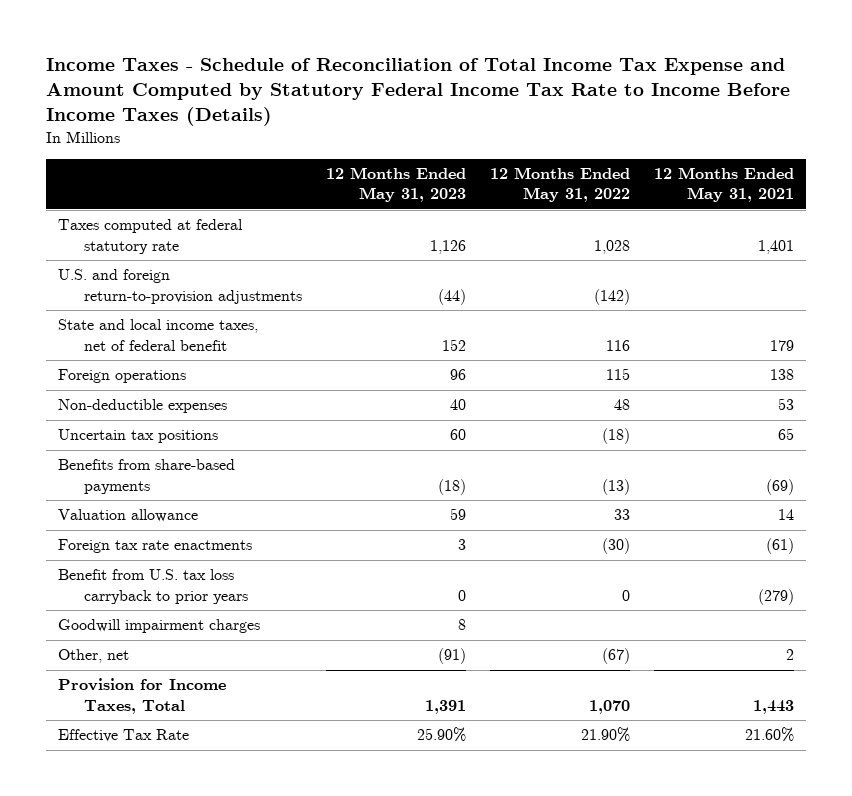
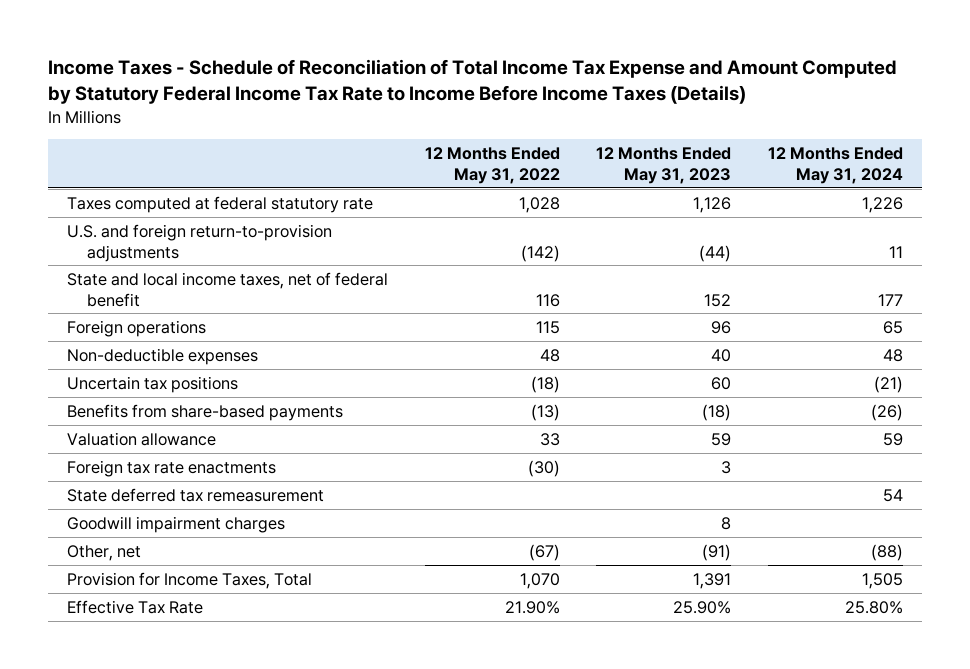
[653,167,794,203] 12 Months Ended May 31, 2021 -> none
none -> [768,146,904,184] 12 Months Ended May 31, 2024
[58,569,248,604] Benefit from U.S. tax loss carryback to prior years -> none
none -> [66,487,324,502] State deferred tax remeasurement

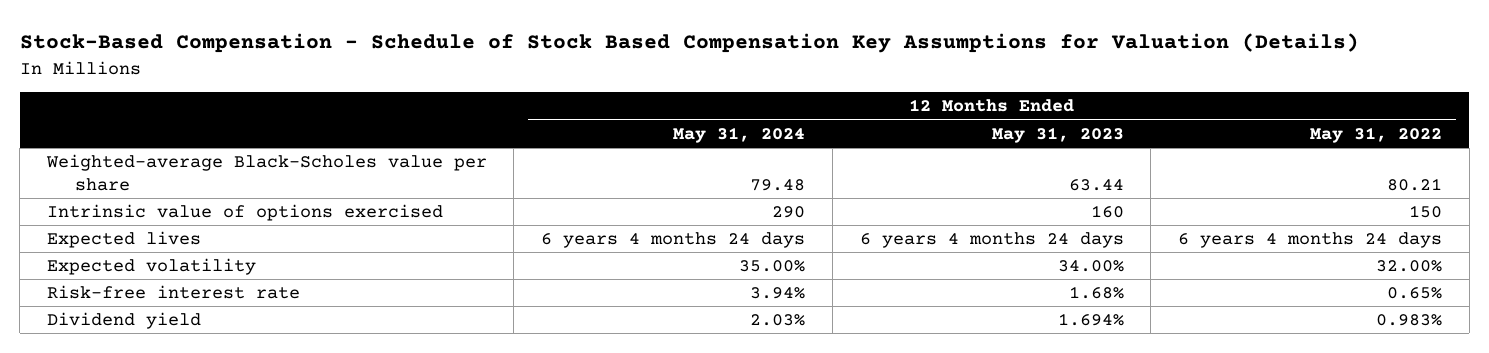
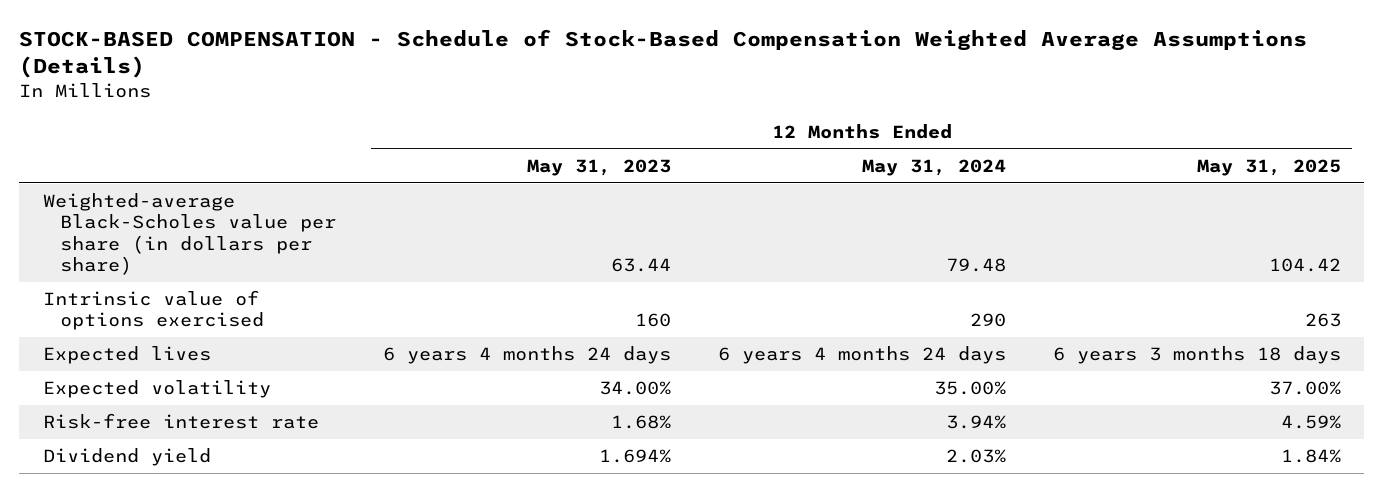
[19,33,1359,54] Stock-Based Compensation - Schedule of Stock Based Compensation Key Assumptions for Valuation (Details) -> [19,29,1308,79] STOCK-BASED COMPENSATION - Schedule of Stock-Based Compensation Weighted Average Assumptions (Details)
[1309,126,1442,143] May 31, 2022 -> none
none -> [1196,158,1341,176] May 31, 2025
[45,154,487,191] Weighted-average Black-Scholes value per share -> [42,193,337,275] Weighted-average Black-Scholes value per share (in dollars per share)

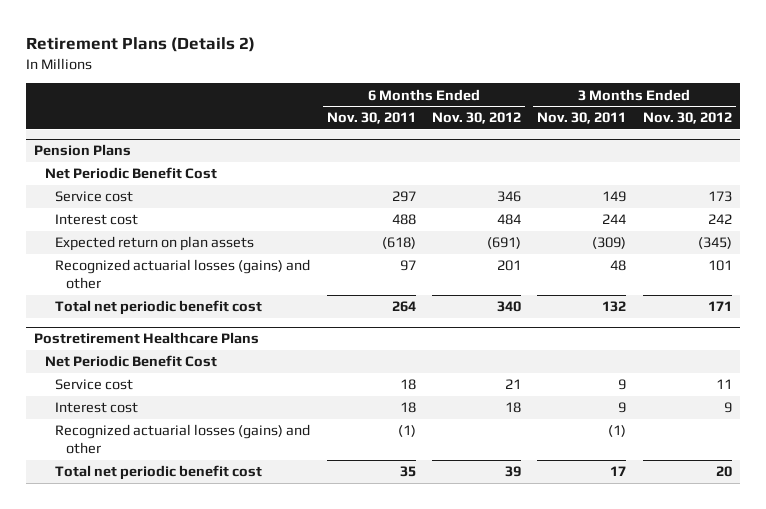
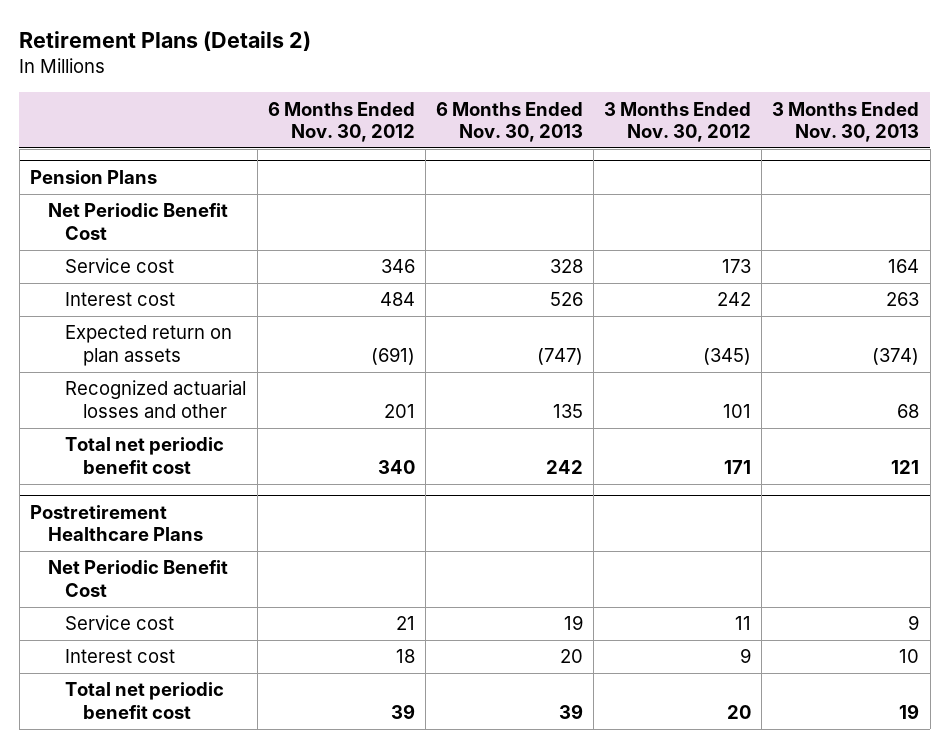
[326,112,416,125] Nov. 30, 2011 -> none
[537,112,627,125] Nov. 30, 2011 -> none
none -> [435,101,583,143] 6 Months Ended Nov. 30, 2013
none -> [772,101,920,143] 3 Months Ended Nov. 30, 2013
[55,259,311,290] Recognized actuarial losses (gains) and other -> [65,380,247,419] Recognized actuarial losses and other
[55,424,311,455] Recognized actuarial losses (gains) and other -> none

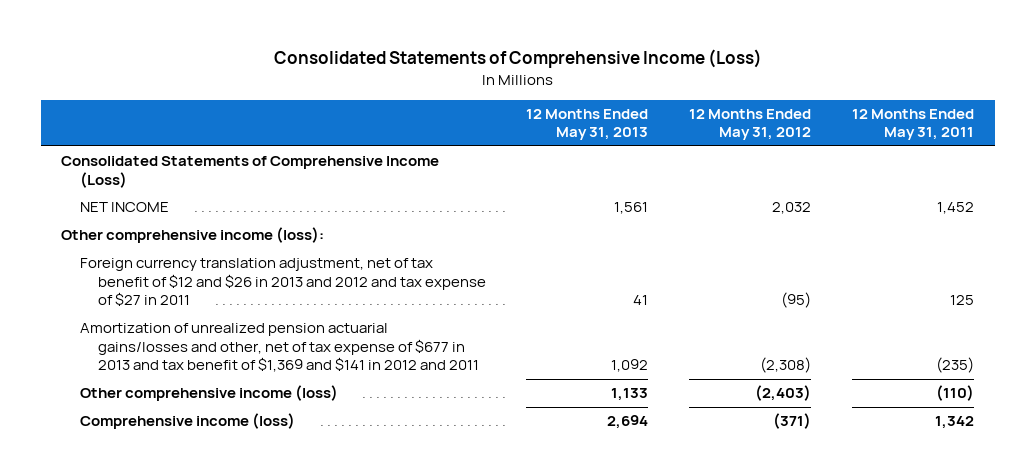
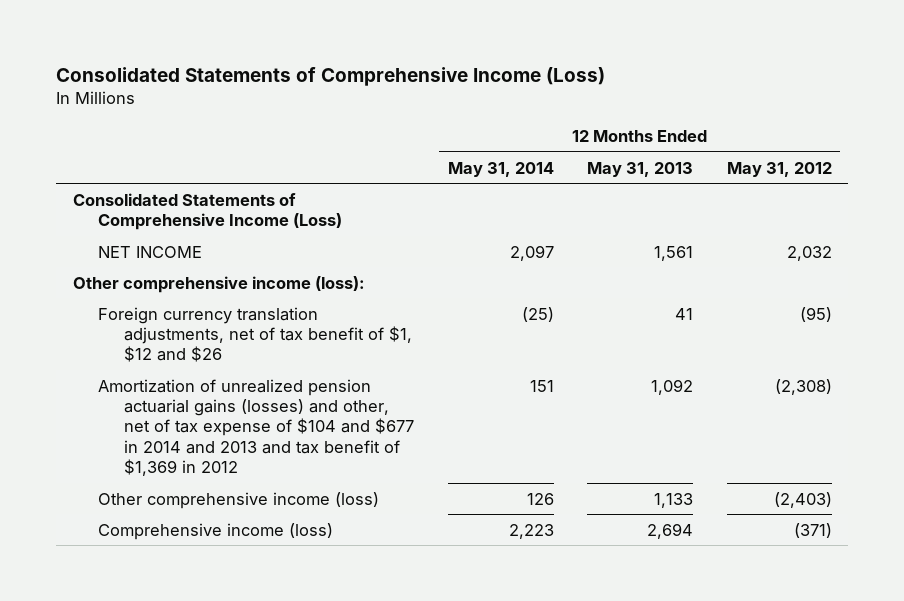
[852,108,975,141] 12 Months Ended May 31, 2011 -> none
none -> [447,161,554,177] May 31, 2014
[79,258,486,307] Foreign currency translation adjustment, net of tax benefit of $12 and $26 in 2013 and 2012 and tax expense of $27 in 2011 -> [98,306,413,363] Foreign currency translation adjustments, net of tax benefit of $1, $12 and $26
[79,323,479,373] Amortization of unrealized pension actuarial gains/losses and other, net of tax expense of $677 in 2013 and tax benefit of $1,369 and $141 in 2012 and 2011 -> [98,378,415,477] Amortization of unrealized pension actuarial gains (losses) and other, net of tax expense of $104 and $677 in 2014 and 2013 and tax benefit of $1,369 in 2012

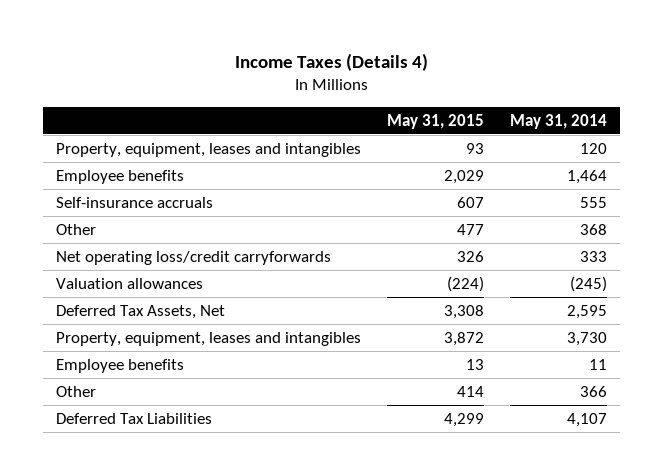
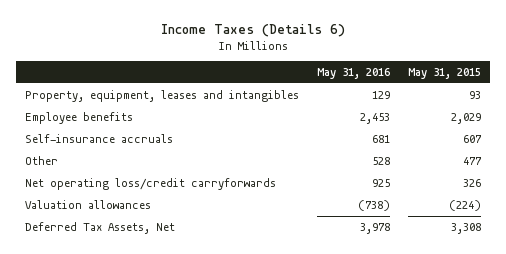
[234,53,428,72] Income Taxes (Details 4) -> [161,24,346,38] Income Taxes (Details 6)
[510,113,608,129] May 31, 2014 -> none
none -> [317,68,391,80] May 31, 2016
[55,331,361,346] Property, equipment, leases and intangibles -> none
[55,358,184,373] Employee benefits -> none
[55,385,96,397] Other -> none
[55,412,212,424] Deferred Tax Liabilities -> none

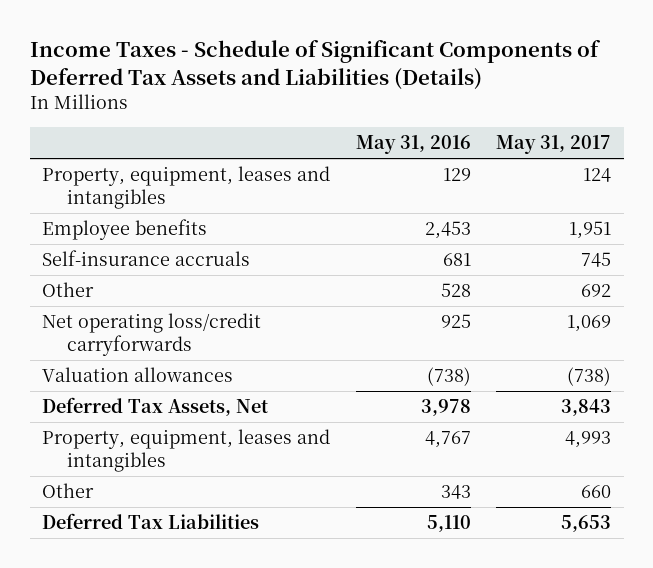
[161,24,346,38] Income Taxes (Details 6) -> [29,40,601,90] Income Taxes - Schedule of Significant Components of Deferred Tax Assets and Liabilities (Details)
[408,68,482,80] May 31, 2015 -> none
none -> [495,134,611,154] May 31, 2017
none -> [42,429,331,473] Property, equipment, leases and intangibles
none -> [42,483,95,499] Other
none -> [42,513,260,530] Deferred Tax Liabilities

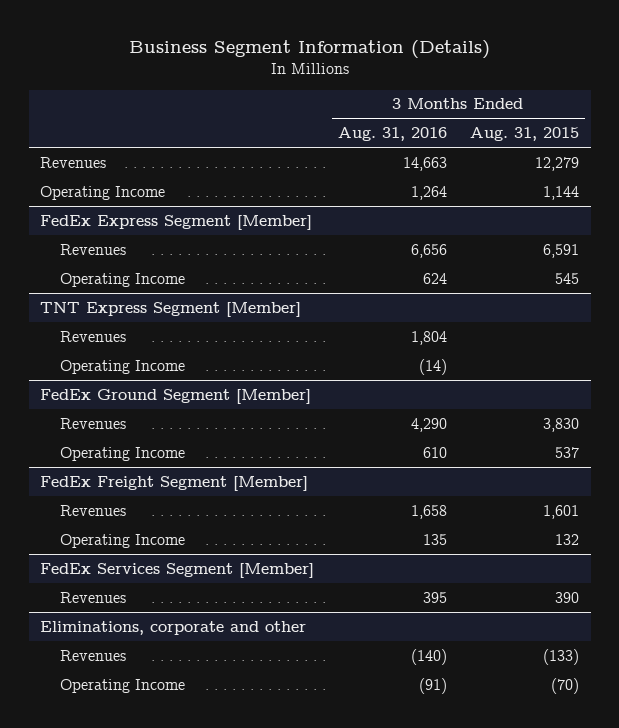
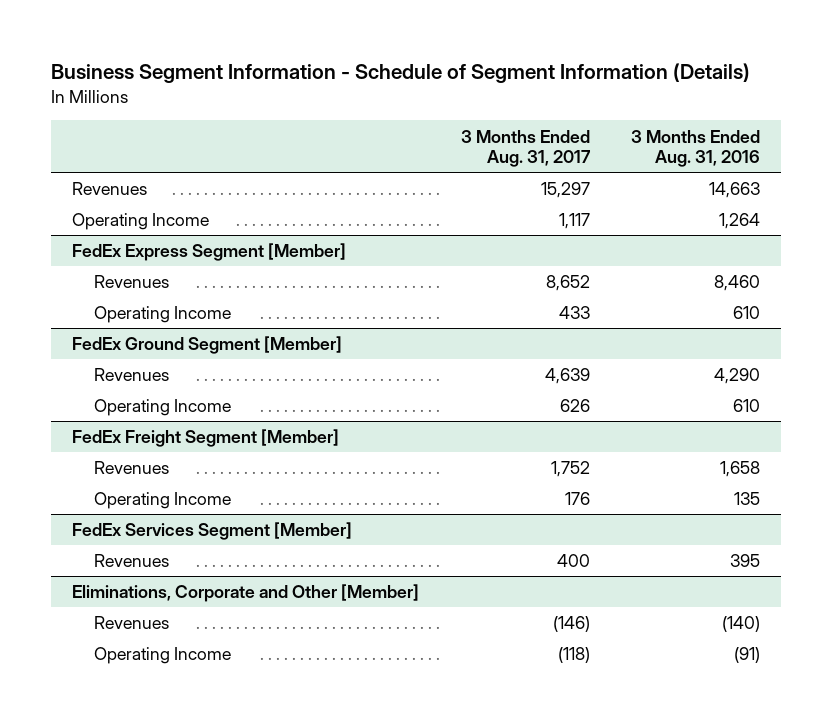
[128,39,490,59] Business Segment Information (Details) -> [51,62,751,83] Business Segment Information - Schedule of Segment Information (Details)
[469,127,579,142] Aug. 31, 2015 -> none
none -> [460,129,591,168] 3 Months Ended Aug. 31, 2017
[40,301,302,317] TNT Express Segment [Member] -> none
[60,330,127,342] Revenues -> none
[60,359,186,374] Operating Income -> none
[410,243,447,258] 6,656 -> [714,275,761,292] 8,460
[422,272,447,284] 624 -> [733,306,761,320] 610
[40,620,307,635] Eliminations, corporate and other -> [72,584,420,603] Eliminations, Corporate and Other [Member]

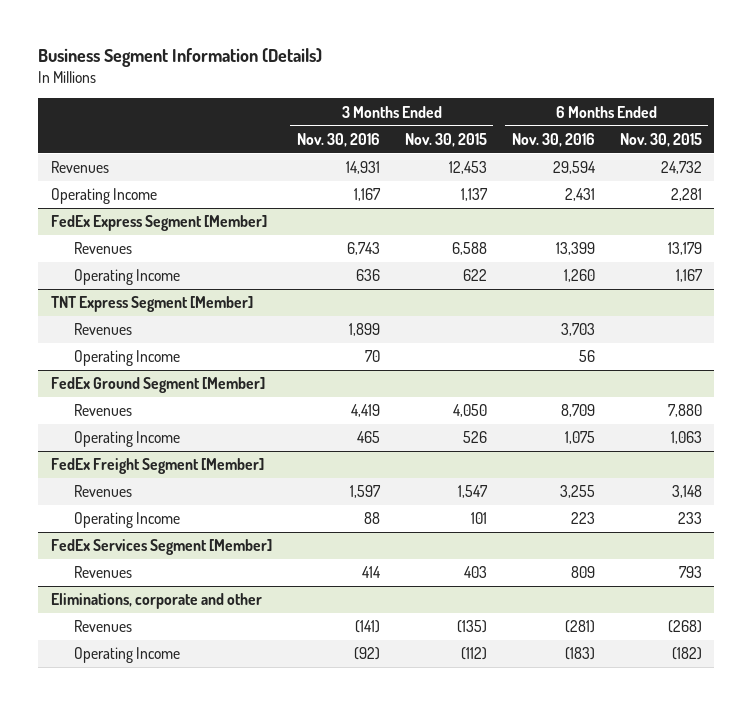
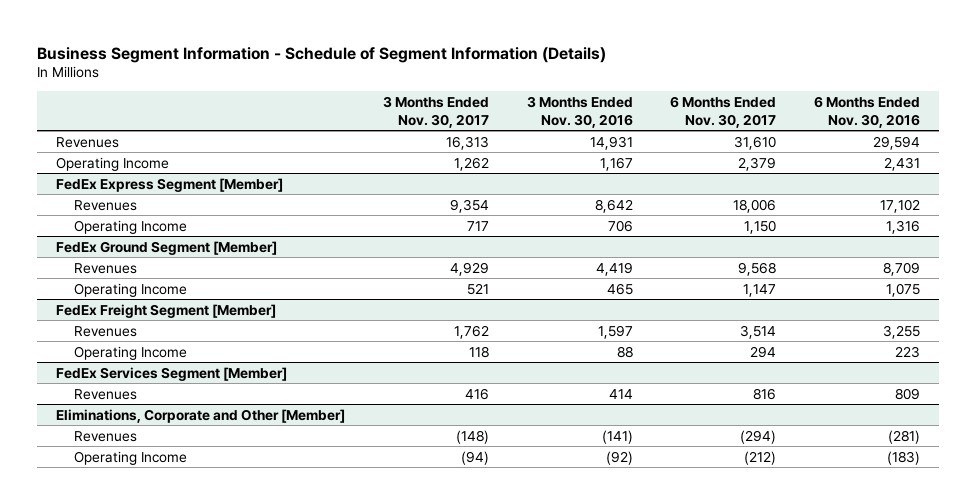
[38,48,323,68] Business Segment Information (Details) -> [37,46,607,63] Business Segment Information - Schedule of Segment Information (Details)
[404,132,487,147] Nov. 30, 2015 -> none
[619,132,702,147] Nov. 30, 2015 -> none
none -> [382,95,489,128] 3 Months Ended Nov. 30, 2017
none -> [670,95,777,128] 6 Months Ended Nov. 30, 2017
[50,296,253,313] TNT Express Segment [Member] -> none
[74,323,133,336] Revenues -> none
[74,350,181,367] Operating Income -> none
[346,242,380,256] 6,743 -> [594,198,633,213] 8,642
[555,242,595,256] 13,399 -> [880,198,921,213] 17,102
[355,269,380,282] 636 -> [607,219,633,232] 706
[563,269,595,283] 1,260 -> [886,219,921,234] 1,316
[50,593,262,610] Eliminations, corporate and other -> [56,408,346,423] Eliminations, Corporate and Other [Member]

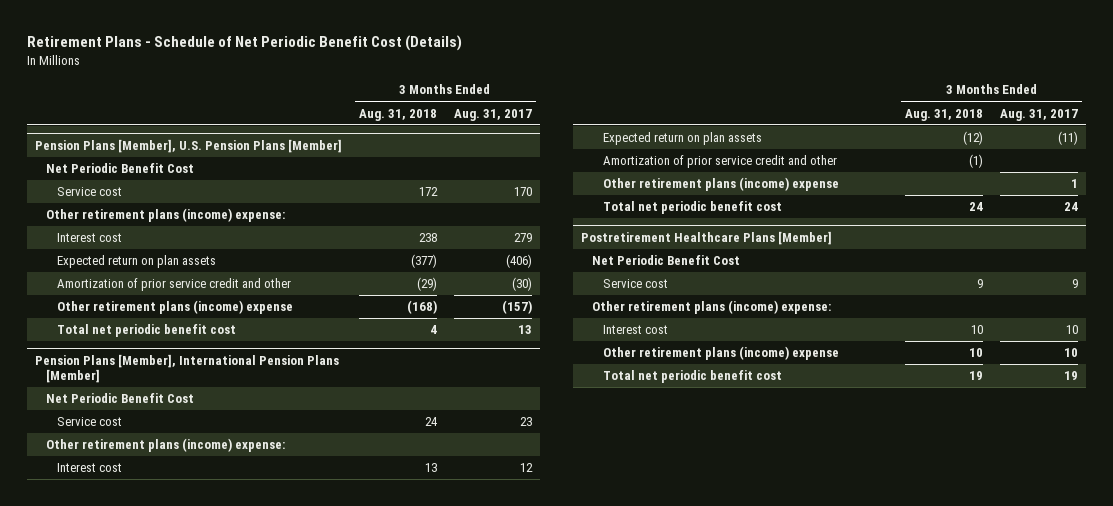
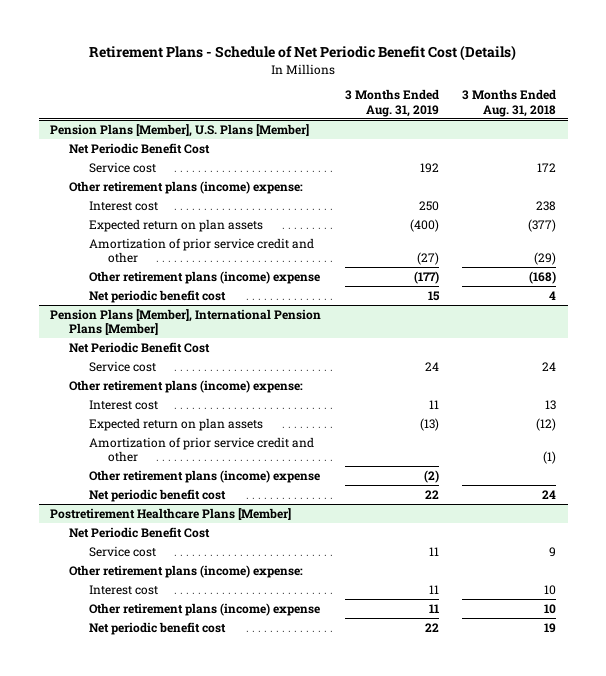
[453,108,532,121] Aug. 31, 2017 -> none
none -> [344,89,439,117] 3 Months Ended Aug. 31, 2019
[35,138,343,153] Pension Plans [Member], U.S. Pension Plans [Member] -> [50,123,310,137] Pension Plans [Member], U.S. Plans [Member]
[57,324,237,338] Total net periodic benefit cost -> [88,289,226,303] Net periodic benefit cost
[603,201,783,215] Total net periodic benefit cost -> [88,488,226,502] Net periodic benefit cost
[603,370,783,384] Total net periodic benefit cost -> [88,621,226,635] Net periodic benefit cost

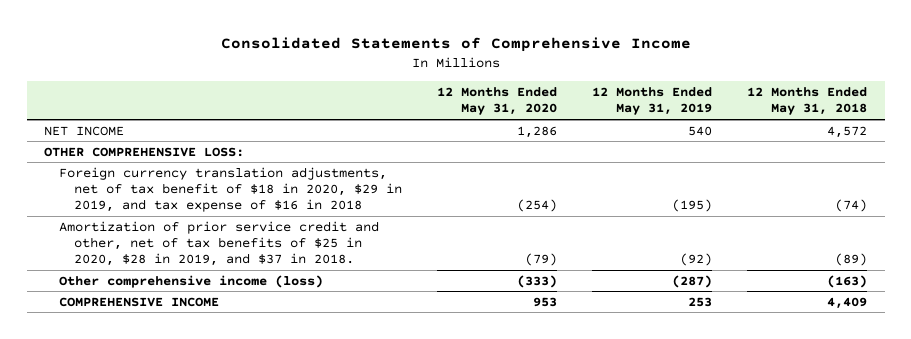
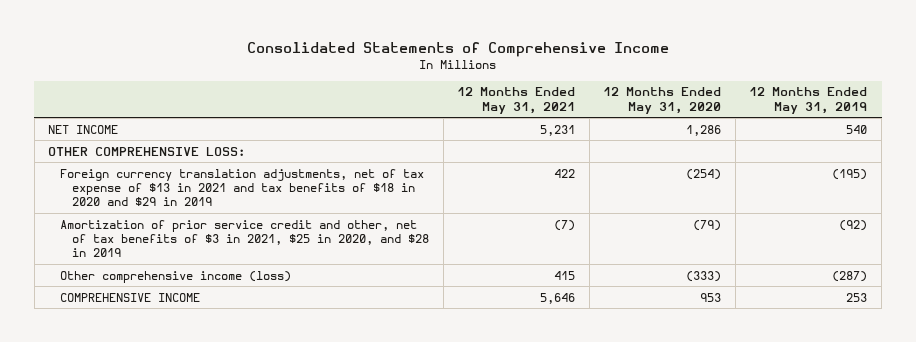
[747,87,868,116] 12 Months Ended May 31, 2018 -> none
none -> [457,87,576,114] 12 Months Ended May 31, 2021
[59,166,403,213] Foreign currency translation adjustments, net of tax benefit of $18 in 2020, $29 in 2019, and tax expense of $16 in 2018 -> [60,168,425,207] Foreign currency translation adjustments, net of tax expense of $13 in 2021 and tax benefits of $18 in 2020 and $29 in 2019
[59,220,380,267] Amortization of prior service credit and other, net of tax benefits of $25 in 2020, $28 in 2019, and $37 in 2018. -> [60,219,430,258] Amortization of prior service credit and other, net of tax benefits of $3 in 2021, $25 in 2020, and $28 in 2019

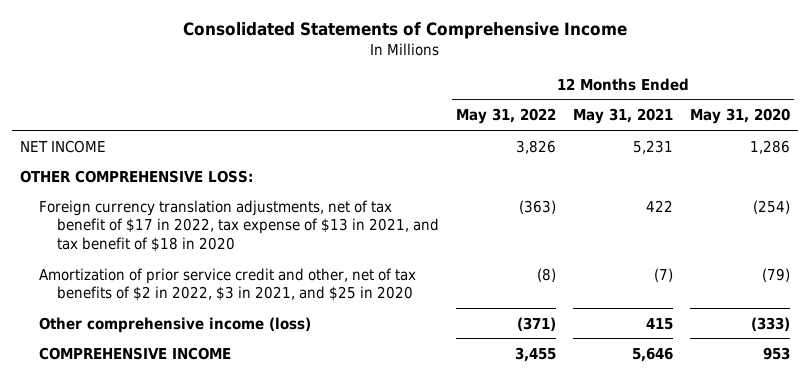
[749,87,868,114] 12 Months Ended May 31, 2019 -> none
none -> [456,108,557,125] May 31, 2022
[60,168,425,207] Foreign currency translation adjustments, net of tax expense of $13 in 2021 and tax benefits of $18 in 2020 and $29 in 2019 -> [38,199,440,253] Foreign currency translation adjustments, net of tax benefit of $17 in 2022, tax expense of $13 in 2021, and tax benefit of $18 in 2020
[60,219,430,258] Amortization of prior service credit and other, net of tax benefits of $3 in 2021, $25 in 2020, and $28 in 2019 -> [38,267,416,302] Amortization of prior service credit and other, net of tax benefits of $2 in 2022, $3 in 2021, and $25 in 2020

